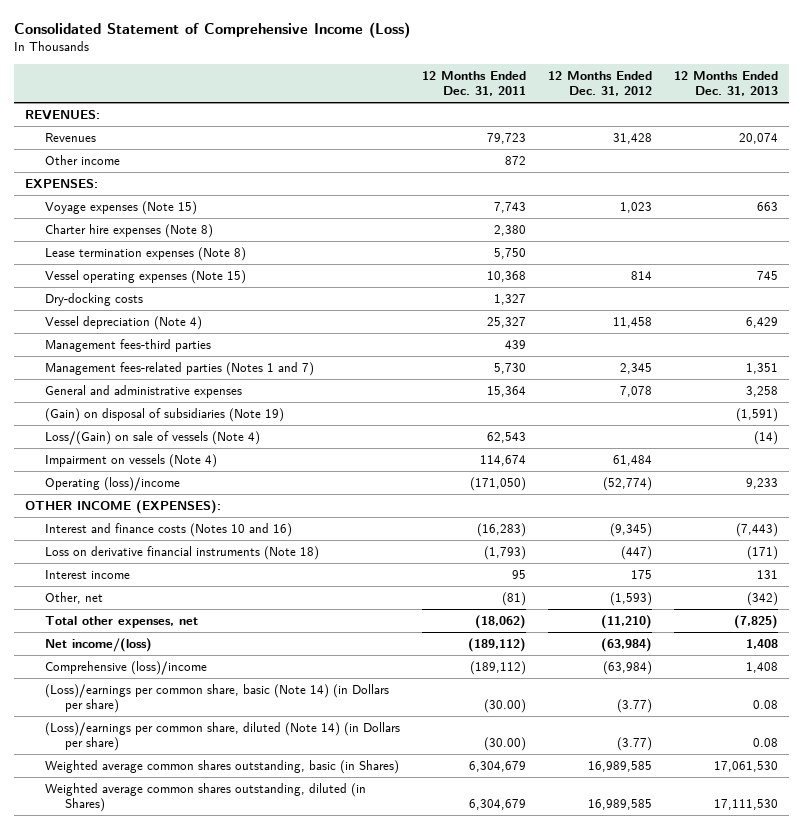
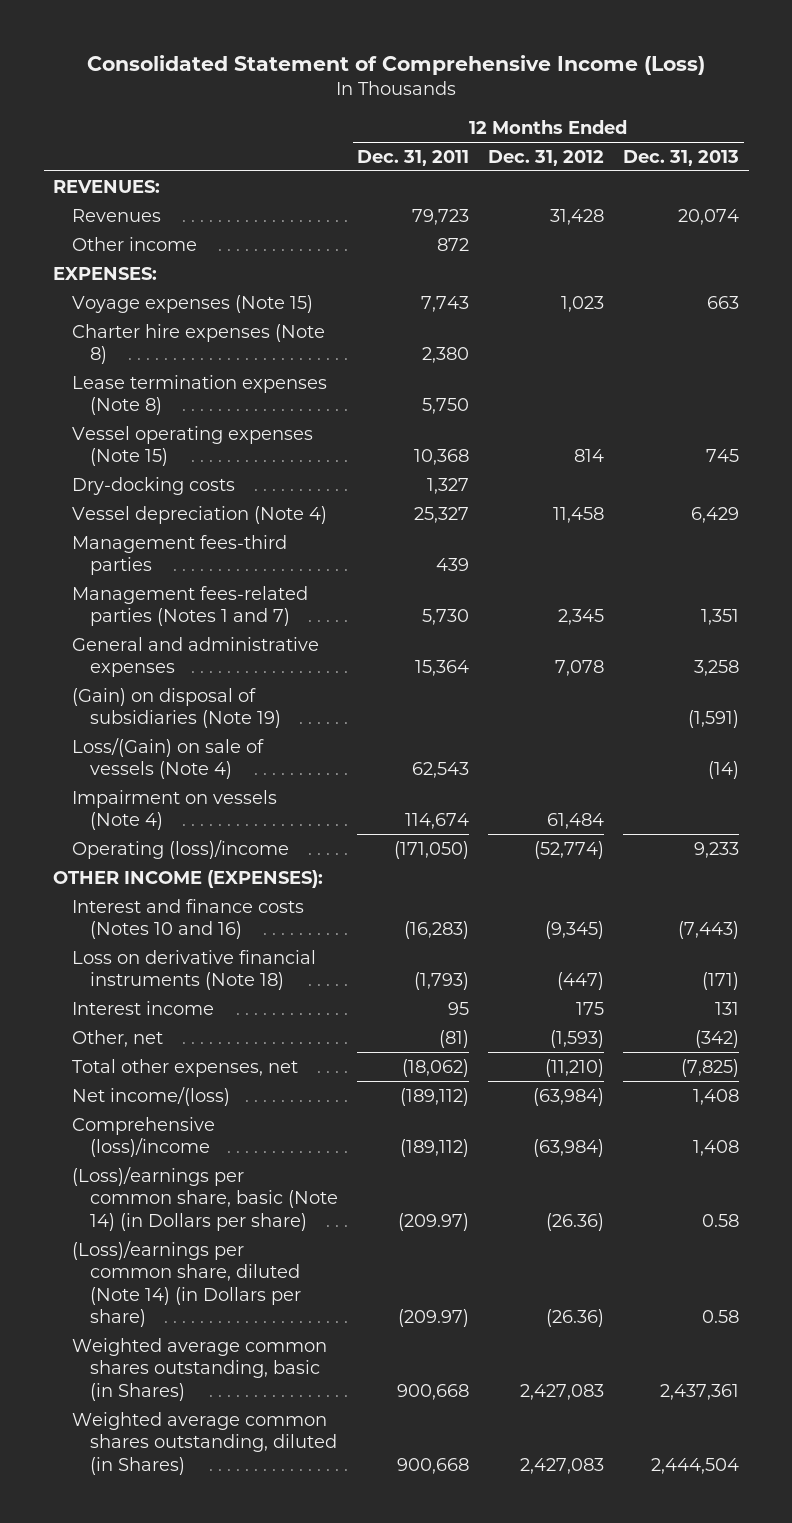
[483,699,526,714] (30.00) -> [398,1212,470,1231] (209.97)
[616,699,652,714] (3.77) -> [546,1212,605,1231] (26.36)
[752,700,778,710] 0.08 -> [702,1213,740,1227] 0.58
[483,737,526,752] (30.00) -> [398,1309,470,1328] (209.97)
[616,737,652,752] (3.77) -> [546,1309,605,1328] (26.36)
[752,738,778,748] 0.08 -> [702,1310,740,1324] 0.58
[468,761,526,773] 6,304,679 -> [397,1383,470,1400] 900,668
[587,761,652,773] 16,989,585 -> [520,1383,605,1400] 2,427,083
[713,761,778,773] 17,061,530 -> [660,1383,740,1400] 2,437,361
[468,799,526,811] 6,304,679 -> [397,1457,470,1474] 900,668
[587,799,652,811] 16,989,585 -> [520,1457,605,1474] 2,427,083
[713,799,778,811] 17,111,530 -> [651,1457,740,1474] 2,444,504

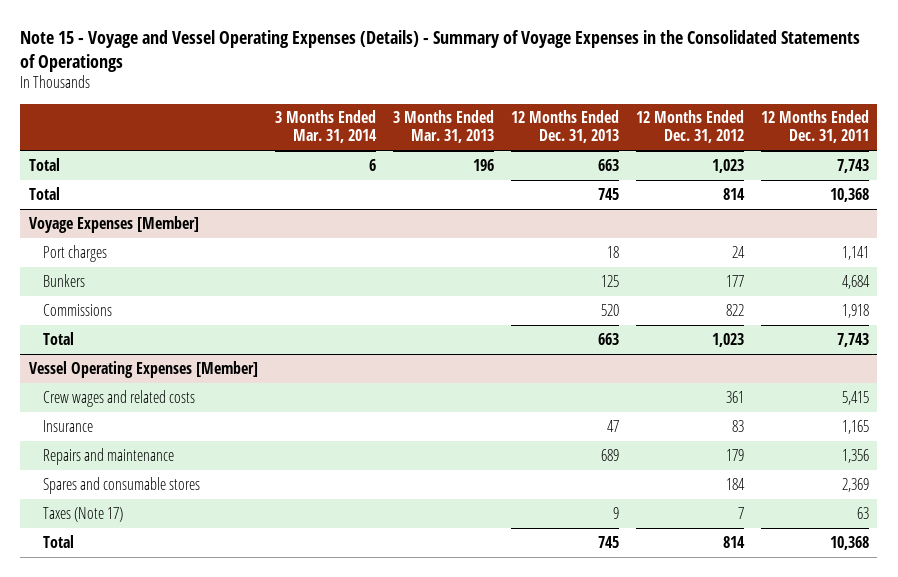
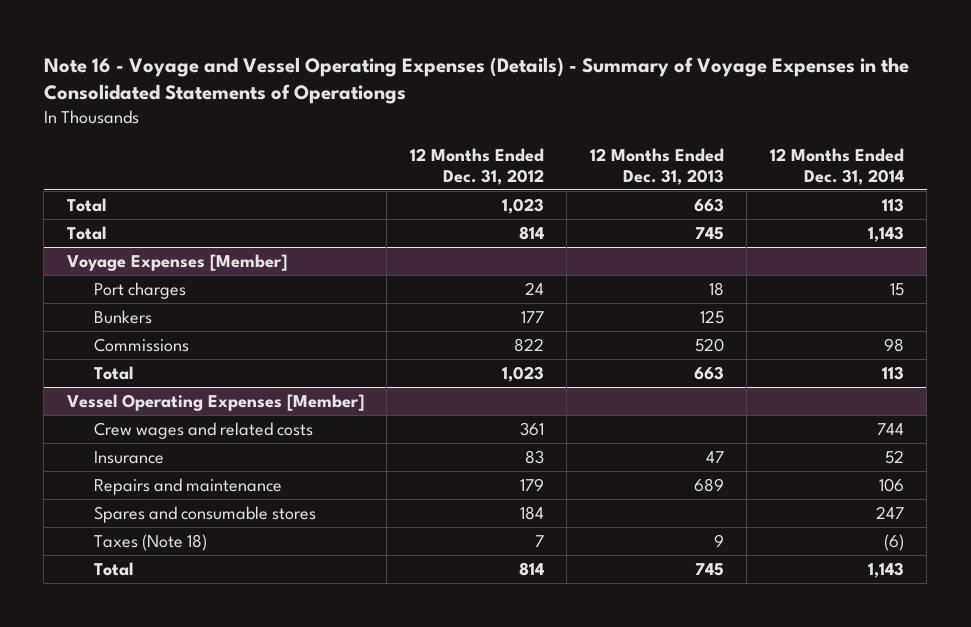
[20,30,861,72] Note 15 - Voyage and Vessel Operating Expenses (Details) - Summary of Voyage Expenses in the Consolidated Statements of Operationgs -> [43,56,909,105] Note 16 - Voyage and Vessel Operating Expenses (Details) - Summary of Voyage Expenses in the Consolidated Statements of Operationgs
[274,110,377,144] 3 Months Ended Mar. 31, 2014 -> none
[392,110,494,144] 3 Months Ended Mar. 31, 2013 -> none
[760,110,869,144] 12 Months Ended Dec. 31, 2011 -> none
none -> [769,147,904,186] 12 Months Ended Dec. 31, 2014
[43,506,124,522] Taxes (Note 17) -> [94,533,208,551] Taxes (Note 18)

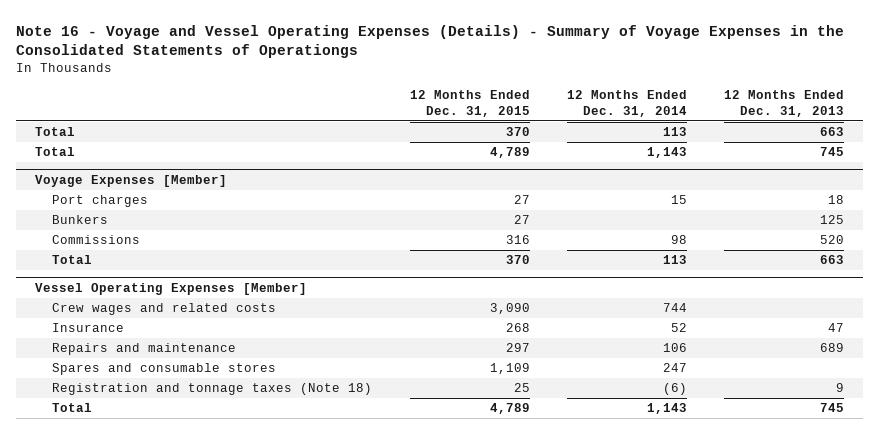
[409,147,544,186] 12 Months Ended Dec. 31, 2012 -> none
none -> [409,90,530,117] 12 Months Ended Dec. 31, 2015
[94,533,208,551] Taxes (Note 18) -> [52,383,373,396] Registration and tonnage taxes (Note 18)

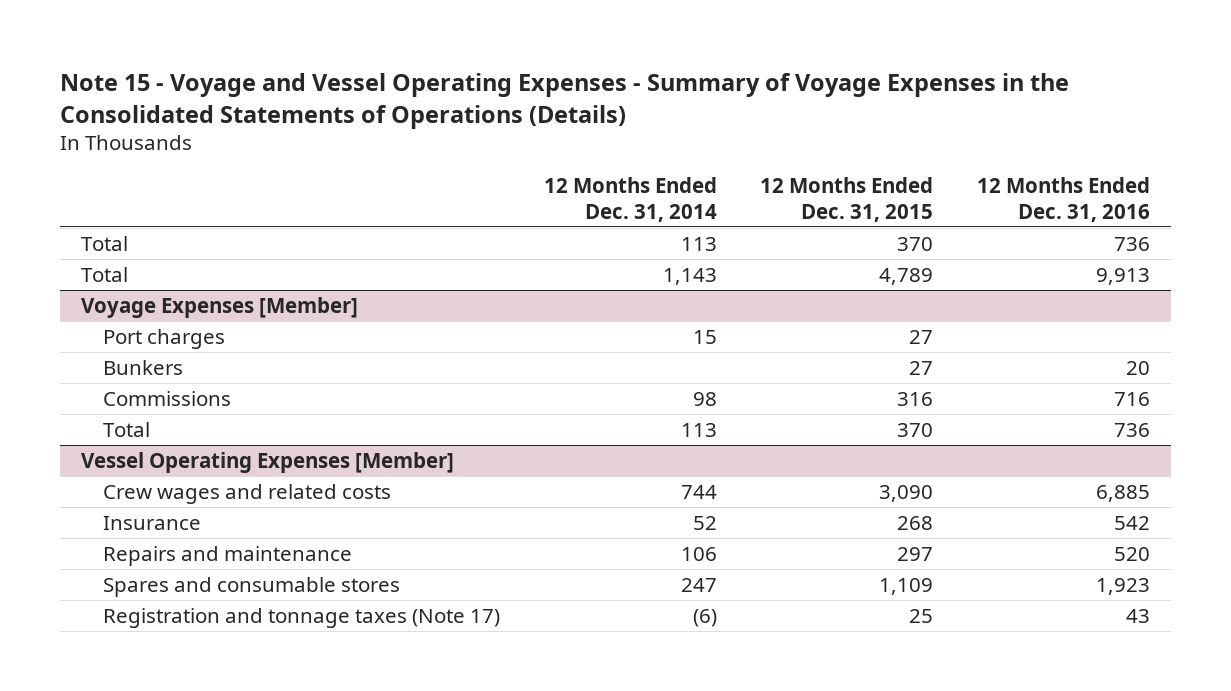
[16,24,845,59] Note 16 - Voyage and Vessel Operating Expenses (Details) - Summary of Voyage Expenses in the Consolidated Statements of Operationgs -> [59,73,1069,129] Note 15 - Voyage and Vessel Operating Expenses - Summary of Voyage Expenses in the Consolidated Statements of Operations (Details)
[724,90,845,117] 12 Months Ended Dec. 31, 2013 -> none
none -> [976,176,1150,222] 12 Months Ended Dec. 31, 2016
[52,403,93,413] Total -> none
[52,383,373,396] Registration and tonnage taxes (Note 18) -> [103,607,501,628] Registration and tonnage taxes (Note 17)

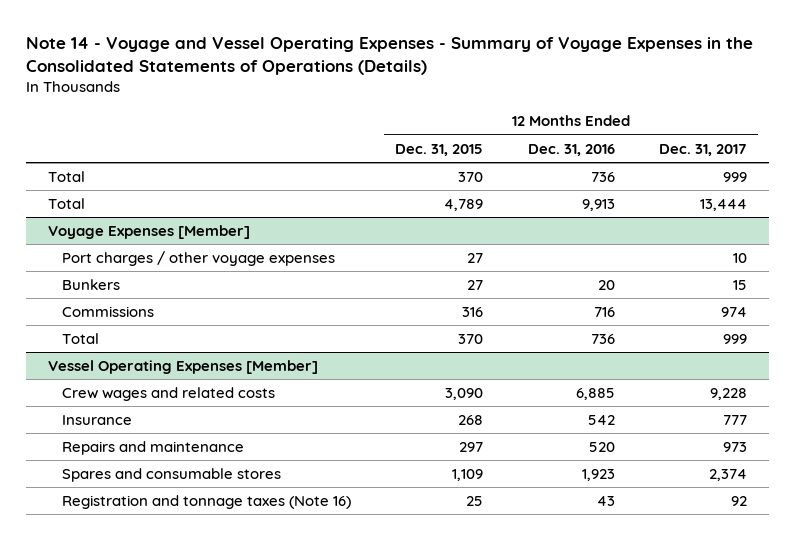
[59,73,1069,129] Note 15 - Voyage and Vessel Operating Expenses - Summary of Voyage Expenses in the Consolidated Statements of Operations (Details) -> [26,37,754,76] Note 14 - Voyage and Vessel Operating Expenses - Summary of Voyage Expenses in the Consolidated Statements of Operations (Details)
[543,176,717,222] 12 Months Ended Dec. 31, 2014 -> none
none -> [658,143,747,156] Dec. 31, 2017
[103,328,226,349] Port charges -> [61,250,335,266] Port charges / other voyage expenses
[103,607,501,628] Registration and tonnage taxes (Note 17) -> [61,494,351,509] Registration and tonnage taxes (Note 16)

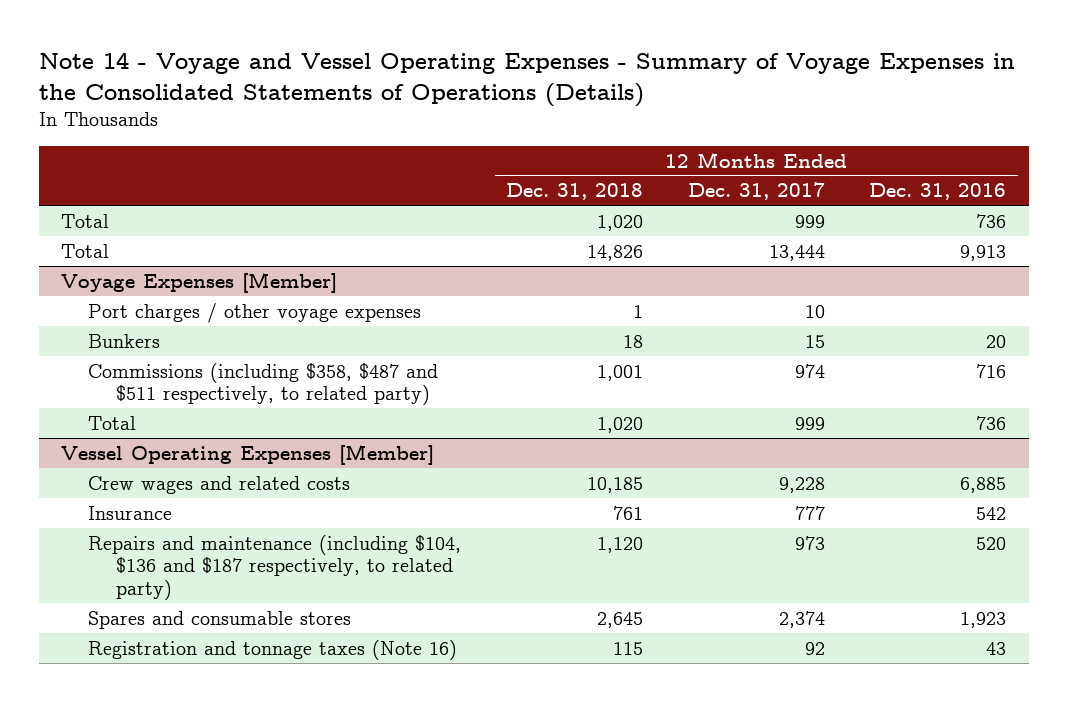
[395,143,484,156] Dec. 31, 2015 -> none
none -> [506,183,644,201] Dec. 31, 2018
[61,305,154,317] Commissions -> [88,362,439,406] Commissions (including $358, $487 and $511 respectively, to related party)
[61,440,244,455] Repairs and maintenance -> [88,534,462,601] Repairs and maintenance (including $104, $136 and $187 respectively, to related party)

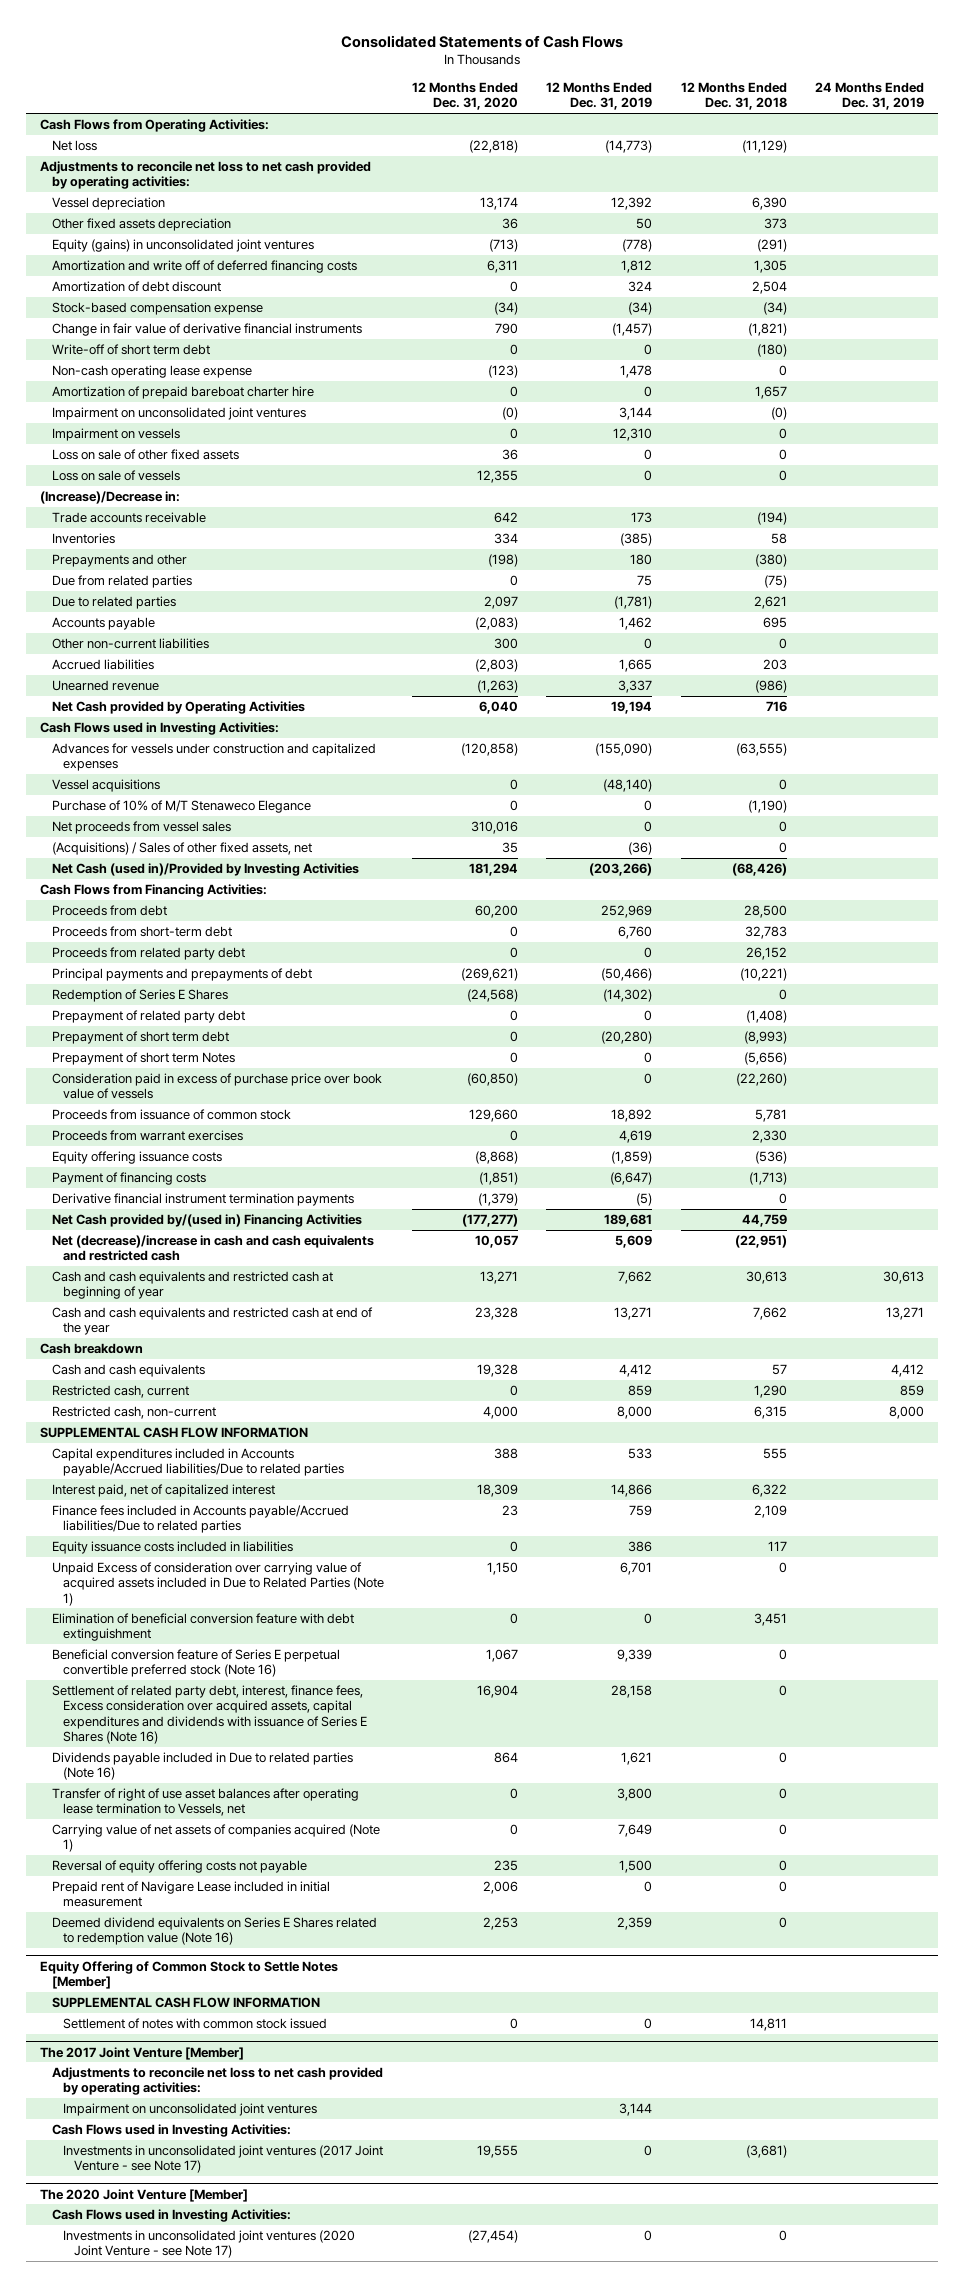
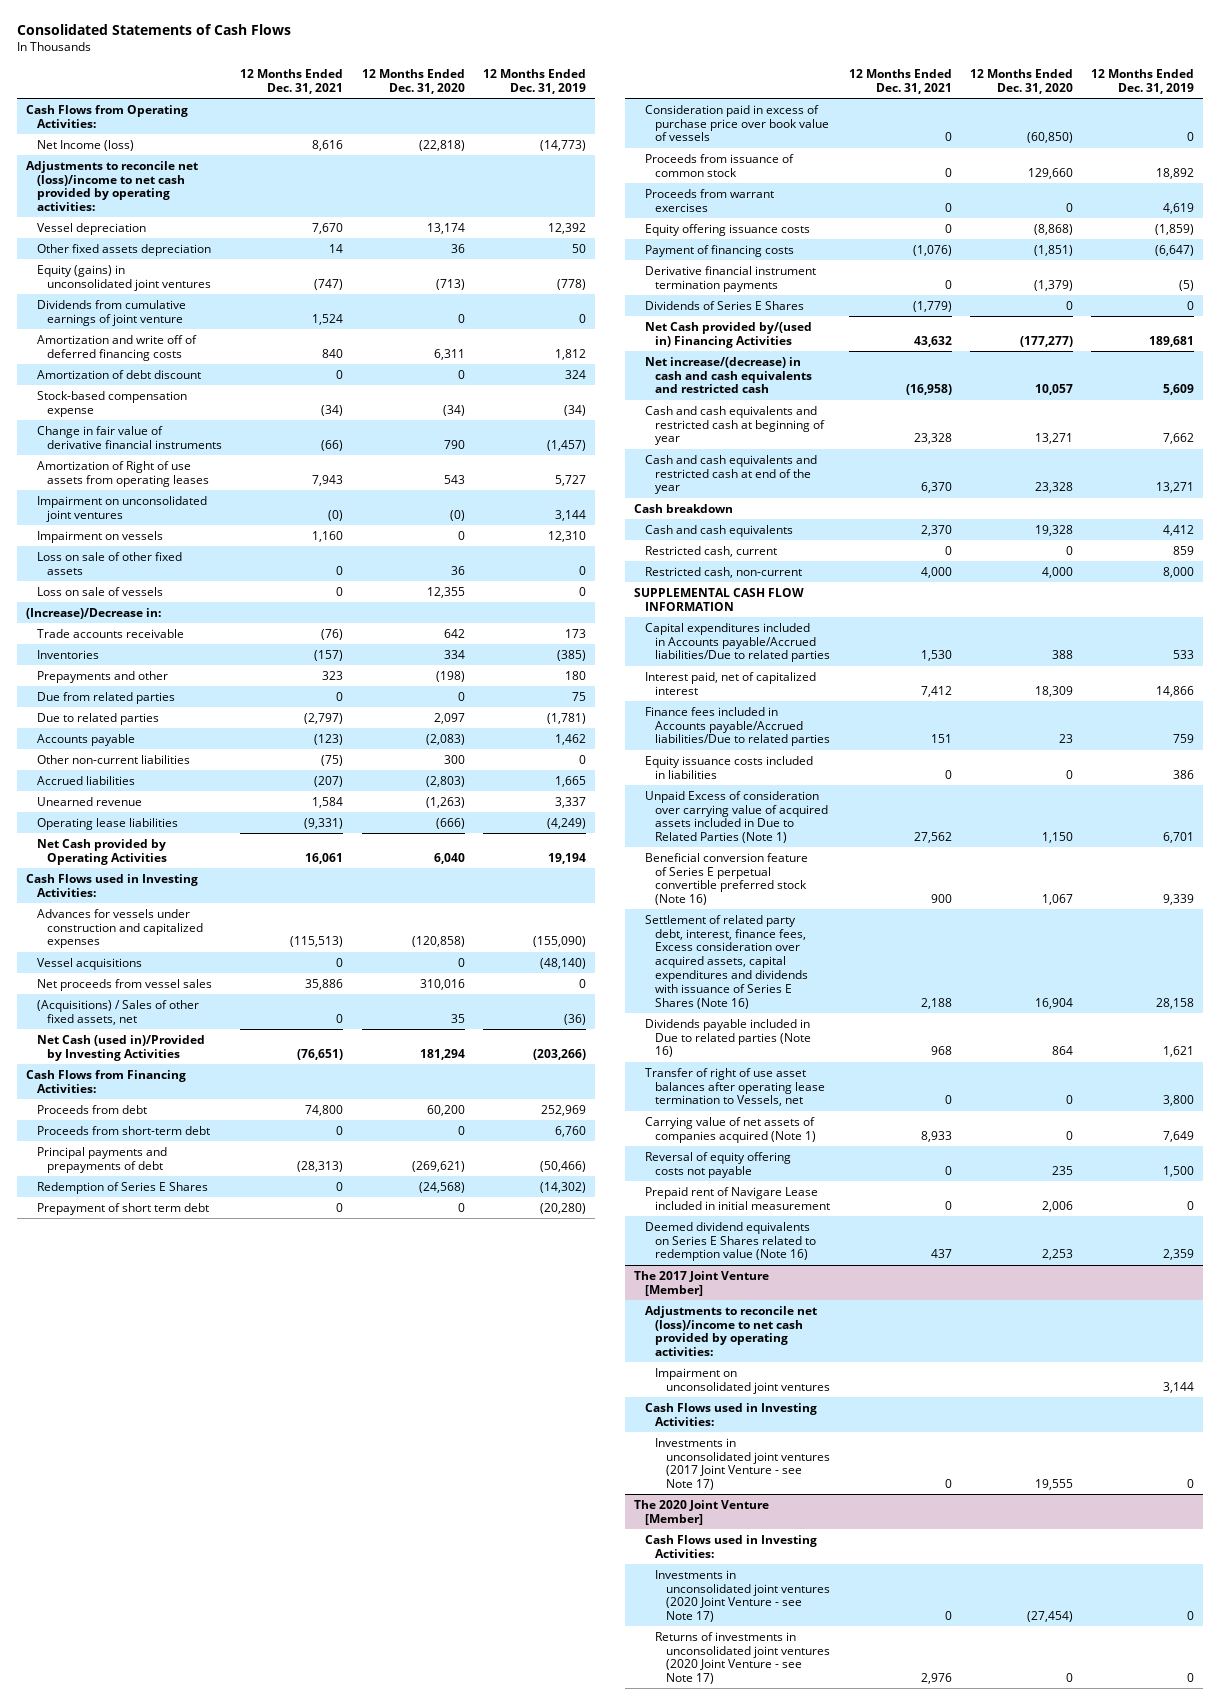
[680,81,787,111] 12 Months Ended Dec. 31, 2018 -> none
[814,81,924,111] 24 Months Ended Dec. 31, 2019 -> none
none -> [240,69,344,94] 12 Months Ended Dec. 31, 2021
[51,139,97,151] Net loss -> [36,139,134,151] Net Income (loss)
[40,160,372,190] Adjustments to reconcile net loss to net cash provided by operating activities: -> [25,160,198,212] Adjustments to reconcile net (loss)/income to net cash provided by operating activities:
none -> [36,299,186,326] Dividends from cumulative earnings of joint venture
[51,343,210,355] Write-off of short term debt -> none
[51,364,252,378] Non-cash operating lease expense -> none
[51,385,314,399] Amortization of prepaid bareboat charter hire -> none
none -> [36,460,210,487] Amortization of Right of use assets from operating leases
none -> [36,817,178,830] Operating lease liabilities
[51,799,311,813] Purchase of 10% of M/T Stenaweco Elegance -> none
[51,946,245,960] Proceeds from related party debt -> none
[51,1009,245,1023] Prepayment of related party debt -> none
[51,1051,235,1065] Prepayment of short term Notes -> none
none -> [644,300,804,310] Dividends of Series E Shares
[51,1234,374,1262] Net (decrease)/increase in cash and cash equivalents and restricted cash -> [644,356,813,394] Net increase/(decrease) in cash and cash equivalents and restricted cash
[51,1612,354,1642] Elimination of beneficial conversion feature with debt extinguishment -> none
[40,1960,339,1990] Equity Offering of Common Stock to Settle Notes [Member] -> none
[51,1996,320,2008] SUPPLEMENTAL CASH FLOW INFORMATION -> none
[62,2017,327,2029] Settlement of notes with common stock issued -> none
[51,2066,383,2096] Adjustments to reconcile net loss to net cash provided by operating activities: -> [644,1305,817,1357] Adjustments to reconcile net (loss)/income to net cash provided by operating activities:
none -> [655,1631,831,1685] Returns of investments in unconsolidated joint ventures (2020 Joint Venture - see Note 17)

